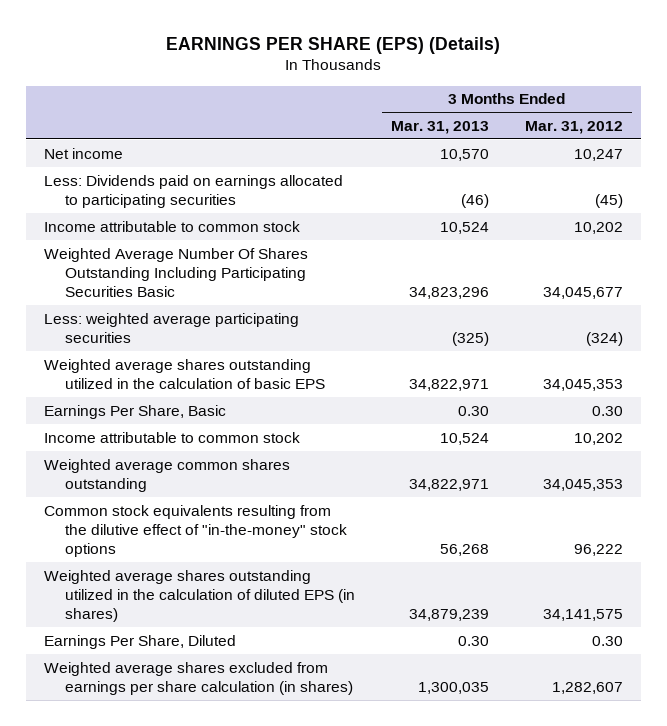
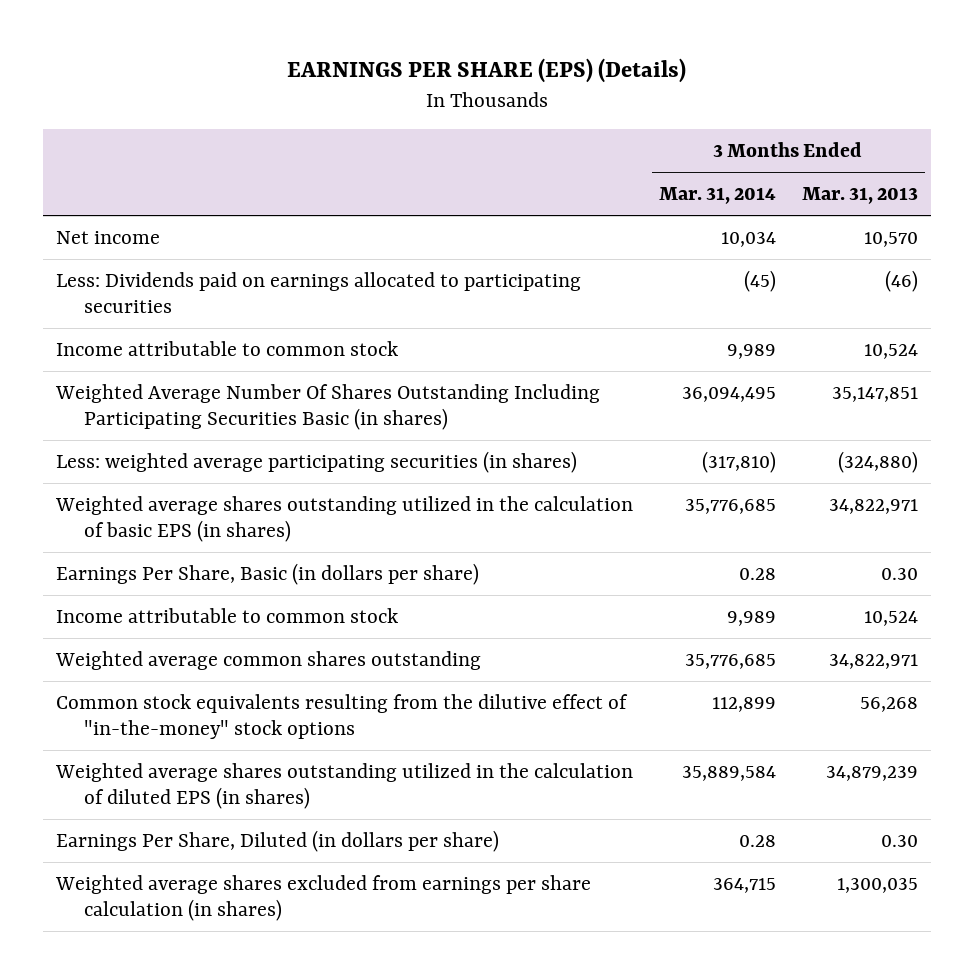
[524,120,623,134] Mar. 31, 2012 -> none
none -> [658,187,776,205] Mar. 31, 2014
[43,247,308,297] Weighted Average Number Of Shares Outstanding Including Participating Securities Basic -> [54,383,600,430] Weighted Average Number Of Shares Outstanding Including Participating Securities Basic (in shares)
[408,286,489,299] 34,823,296 -> [832,386,919,402] 35,147,851
[43,312,299,343] Less: weighted average participating securities -> [55,450,577,473] Less: weighted average participating securities (in shares)
[451,331,489,346] (325) -> [838,450,919,473] (324,880)
[43,358,325,389] Weighted average shares outstanding utilized in the calculation of basic EPS -> [54,495,633,542] Weighted average shares outstanding utilized in the calculation of basic EPS (in shares)
[43,404,226,419] Earnings Per Share, Basic -> [55,562,479,585] Earnings Per Share, Basic (in dollars per share)
[43,634,236,649] Earnings Per Share, Diluted -> [55,829,499,852] Earnings Per Share, Diluted (in dollars per share)

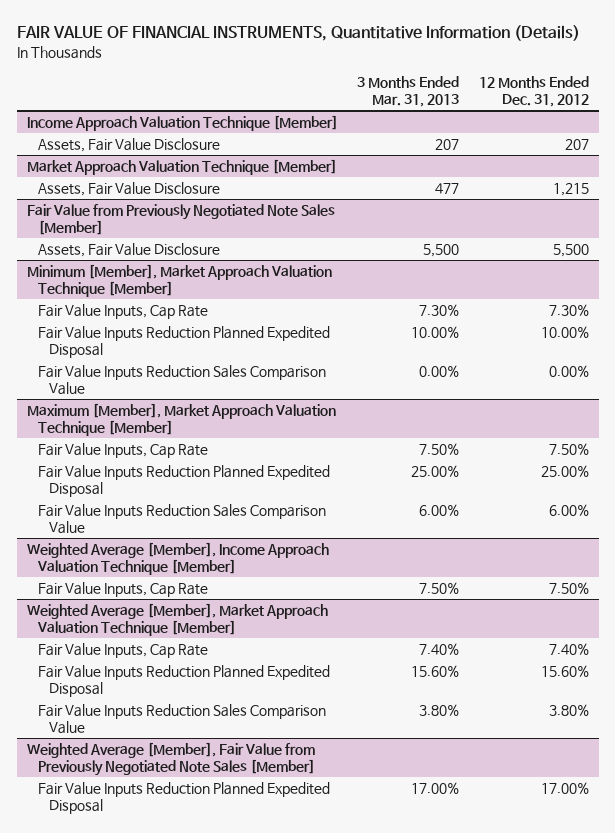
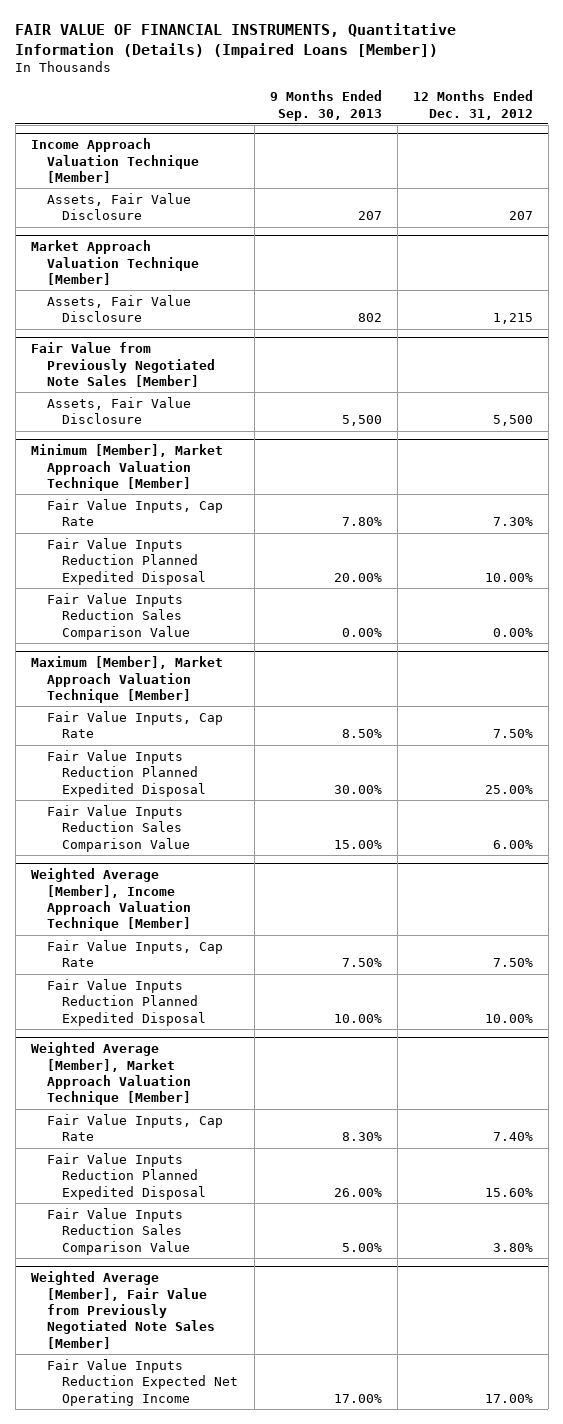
[16,25,580,42] FAIR VALUE OF FINANCIAL INSTRUMENTS, Quantitative Information (Details) -> [15,23,457,59] FAIR VALUE OF FINANCIAL INSTRUMENTS, Quantitative Information (Details) (Impaired Loans [Member])
[357,76,460,108] 3 Months Ended Mar. 31, 2013 -> none
none -> [269,90,382,121] 9 Months Ended Sep. 30, 2013
none -> [46,978,207,1026] Fair Value Inputs Reduction Planned Expedited Disposal
[37,782,330,815] Fair Value Inputs Reduction Planned Expedited Disposal -> none
none -> [46,1358,239,1406] Fair Value Inputs Reduction Expected Net Operating Income

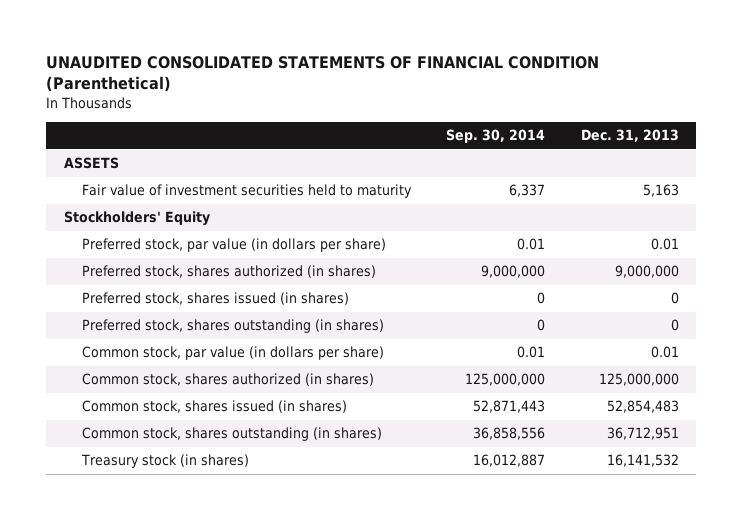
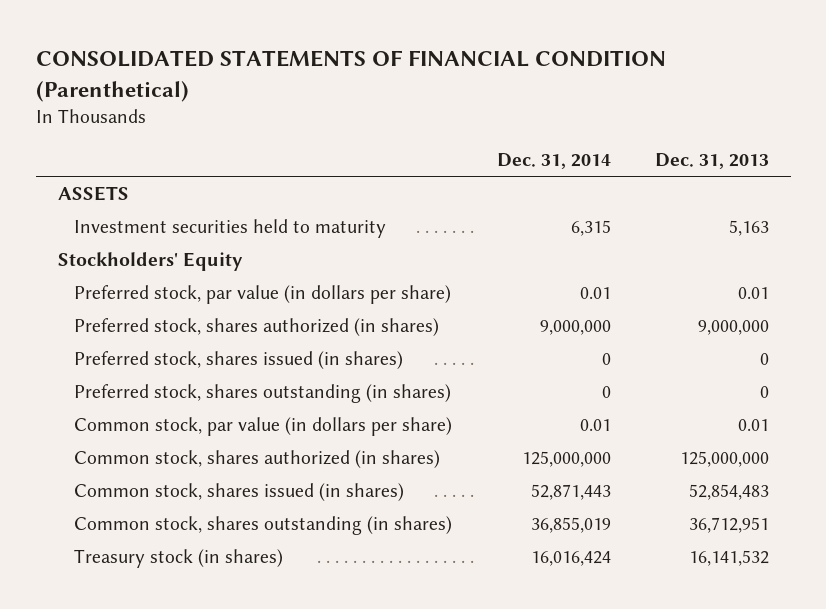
[46,55,600,93] UNAUDITED CONSOLIDATED STATEMENTS OF FINANCIAL CONDITION (Parenthetical) -> [35,50,666,102] CONSOLIDATED STATEMENTS OF FINANCIAL CONDITION (Parenthetical)
[446,129,546,144] Sep. 30, 2014 -> none
none -> [496,152,611,169] Dec. 31, 2014
[81,184,412,199] Fair value of investment securities held to maturity -> [74,218,387,238] Investment securities held to maturity

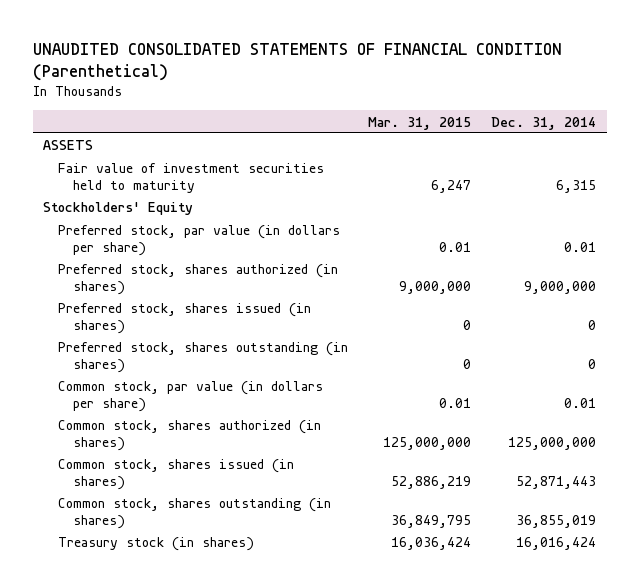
[35,50,666,102] CONSOLIDATED STATEMENTS OF FINANCIAL CONDITION (Parenthetical) -> [32,42,562,82] UNAUDITED CONSOLIDATED STATEMENTS OF FINANCIAL CONDITION (Parenthetical)
[654,152,769,169] Dec. 31, 2013 -> none
none -> [368,116,472,130] Mar. 31, 2015
[74,218,387,238] Investment securities held to maturity -> [58,163,325,193] Fair value of investment securities held to maturity

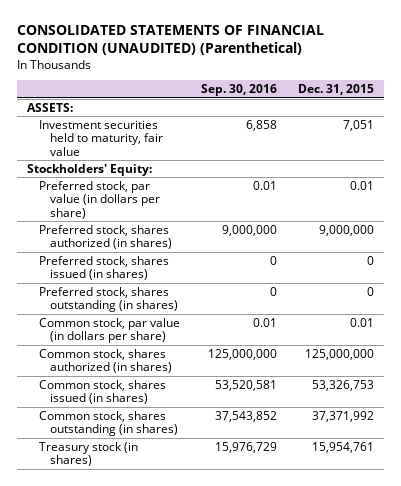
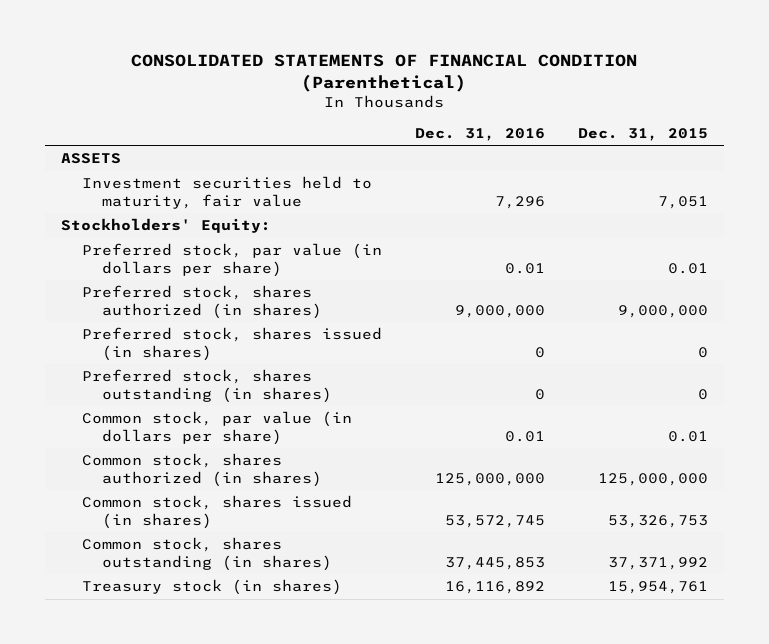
[16,24,324,55] CONSOLIDATED STATEMENTS OF FINANCIAL CONDITION (UNAUDITED) (Parenthetical) -> [131,54,638,92] CONSOLIDATED STATEMENTS OF FINANCIAL CONDITION (Parenthetical)
[200,84,277,97] Sep. 30, 2016 -> none
none -> [414,127,545,141] Dec. 31, 2016
[27,102,74,112] ASSETS: -> [61,153,122,165] ASSETS

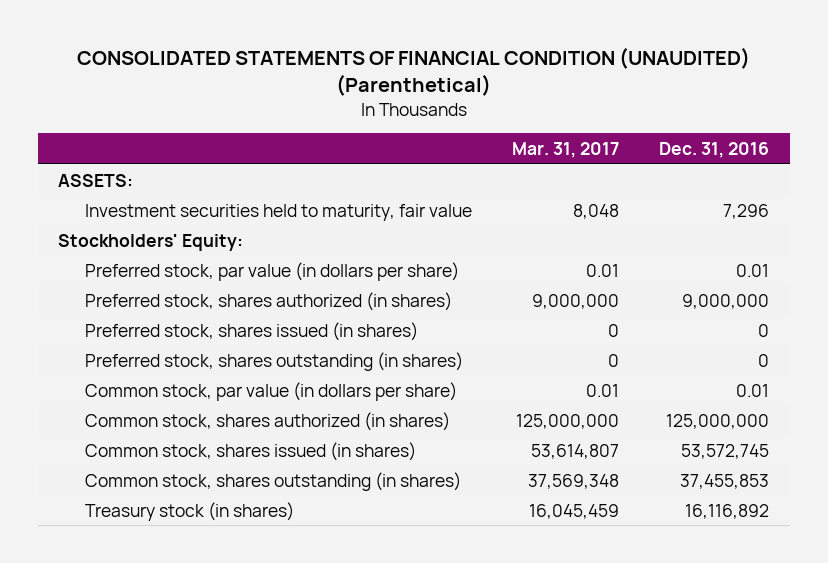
[131,54,638,92] CONSOLIDATED STATEMENTS OF FINANCIAL CONDITION (Parenthetical) -> [76,47,750,97] CONSOLIDATED STATEMENTS OF FINANCIAL CONDITION (UNAUDITED) (Parenthetical)
[577,127,708,141] Dec. 31, 2015 -> none
none -> [512,142,620,159] Mar. 31, 2017
[61,153,122,165] ASSETS -> [58,173,134,187] ASSETS:
[444,556,545,570] 37,445,853 -> [680,473,770,489] 37,455,853

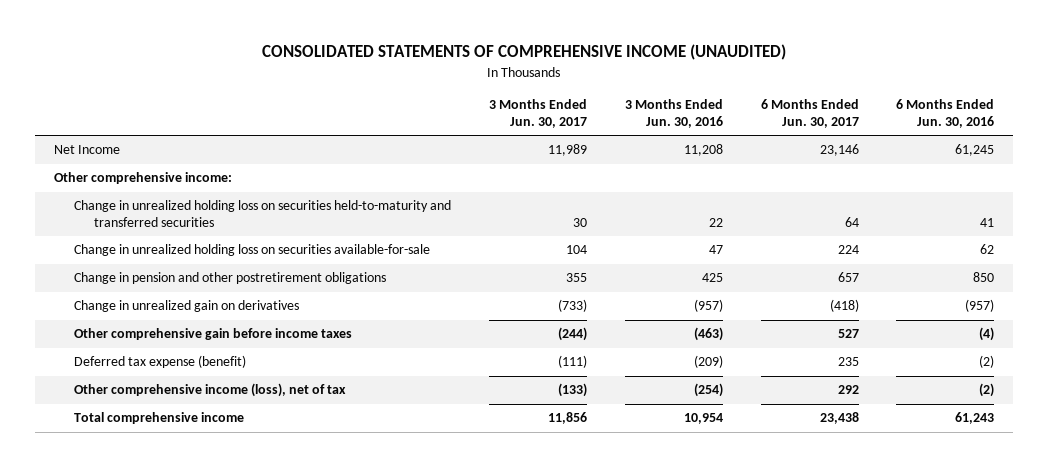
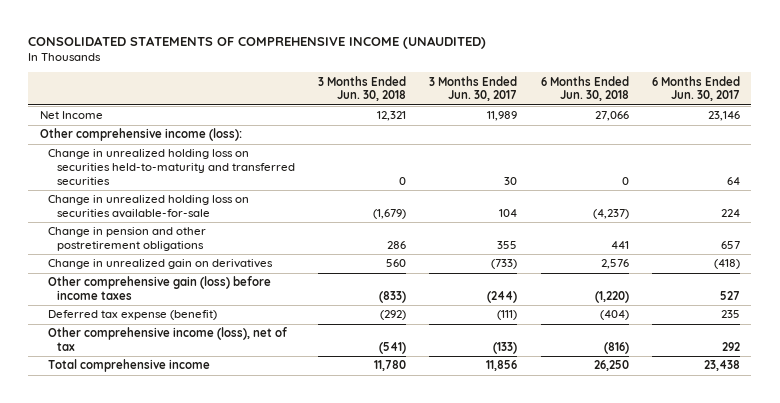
[624,99,723,129] 3 Months Ended Jun. 30, 2016 -> none
[896,99,995,129] 6 Months Ended Jun. 30, 2016 -> none
none -> [318,75,407,102] 3 Months Ended Jun. 30, 2018
none -> [540,75,629,102] 6 Months Ended Jun. 30, 2018
[54,172,233,185] Other comprehensive income: -> [39,128,242,142] Other comprehensive income (loss):
[74,328,353,341] Other comprehensive gain before income taxes -> [48,276,272,301] Other comprehensive gain (loss) before income taxes

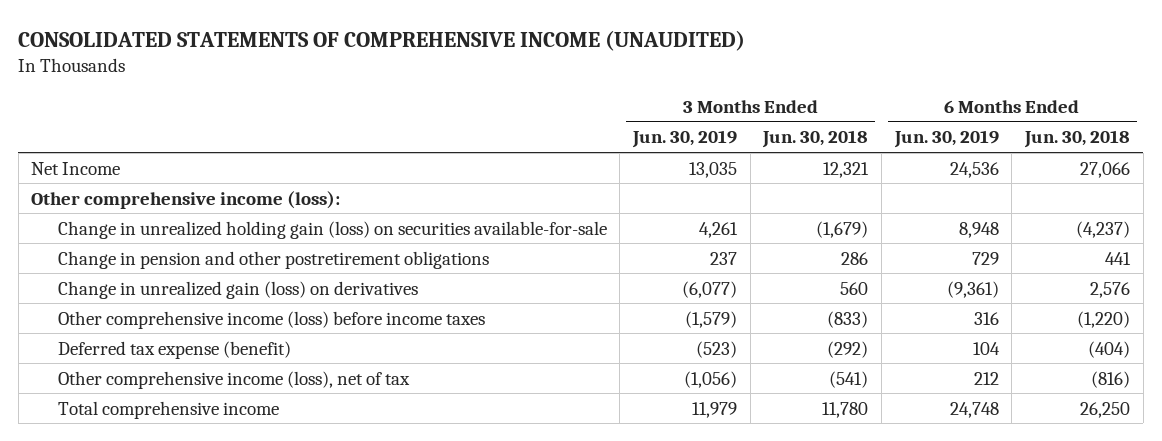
[429,75,518,102] 3 Months Ended Jun. 30, 2017 -> none
[651,75,740,102] 6 Months Ended Jun. 30, 2017 -> none
none -> [631,130,737,149] Jun. 30, 2019
none -> [893,130,999,149] Jun. 30, 2019
[48,149,295,185] Change in unrealized holding loss on securities held-to-maturity and transferred securities -> none
[48,195,250,219] Change in unrealized holding loss on securities available-for-sale -> [57,220,607,239] Change in unrealized holding gain (loss) on securities available-for-sale
[48,259,274,270] Change in unrealized gain on derivatives -> [57,280,418,299] Change in unrealized gain (loss) on derivatives
[48,276,272,301] Other comprehensive gain (loss) before income taxes -> [57,310,485,329] Other comprehensive income (loss) before income taxes

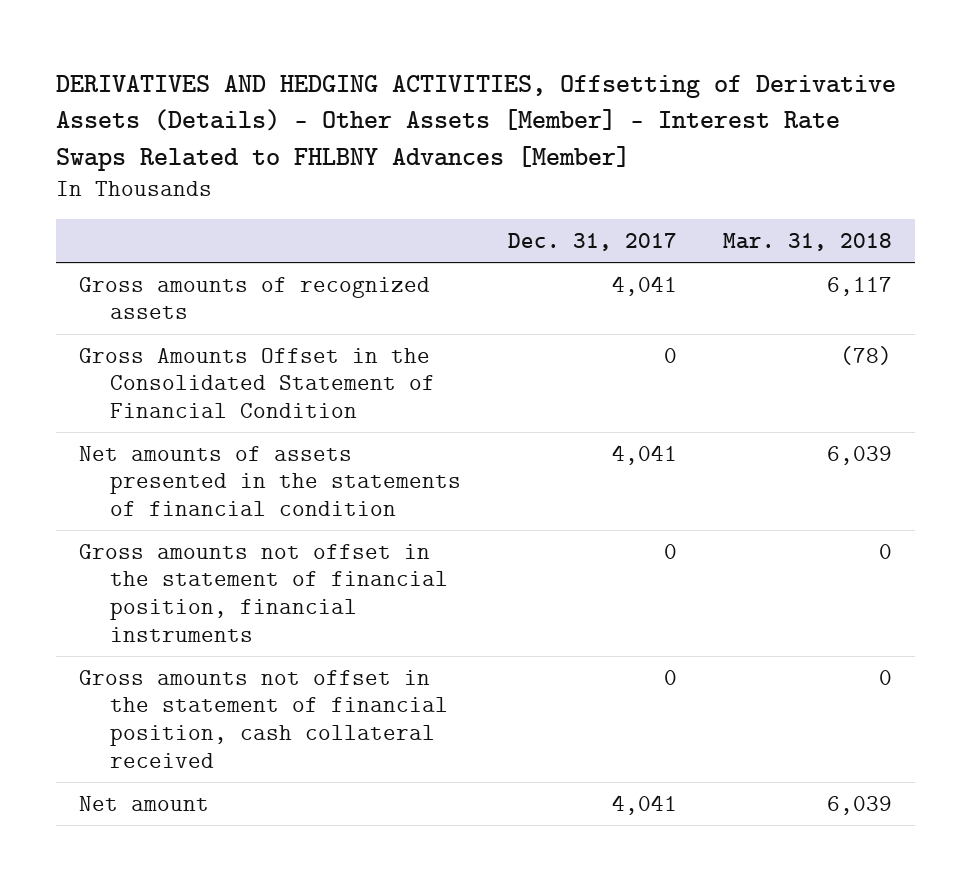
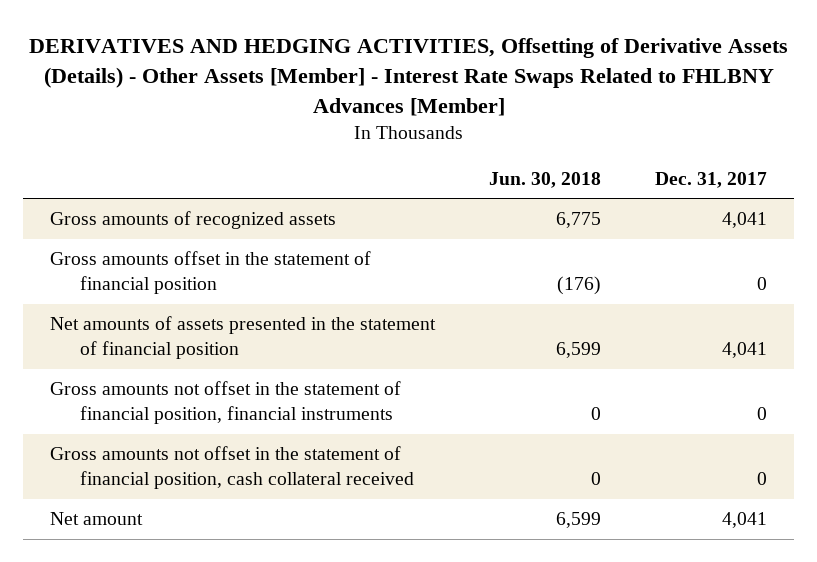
[723,232,893,251] Mar. 31, 2018 -> none
none -> [489,171,602,188] Jun. 30, 2018
[79,347,436,419] Gross Amounts Offset in the Consolidated Statement of Financial Condition -> [50,251,372,294] Gross amounts offset in the statement of financial position
[79,445,462,517] Net amounts of assets presented in the statements of financial condition -> [50,316,437,359] Net amounts of assets presented in the statement of financial position

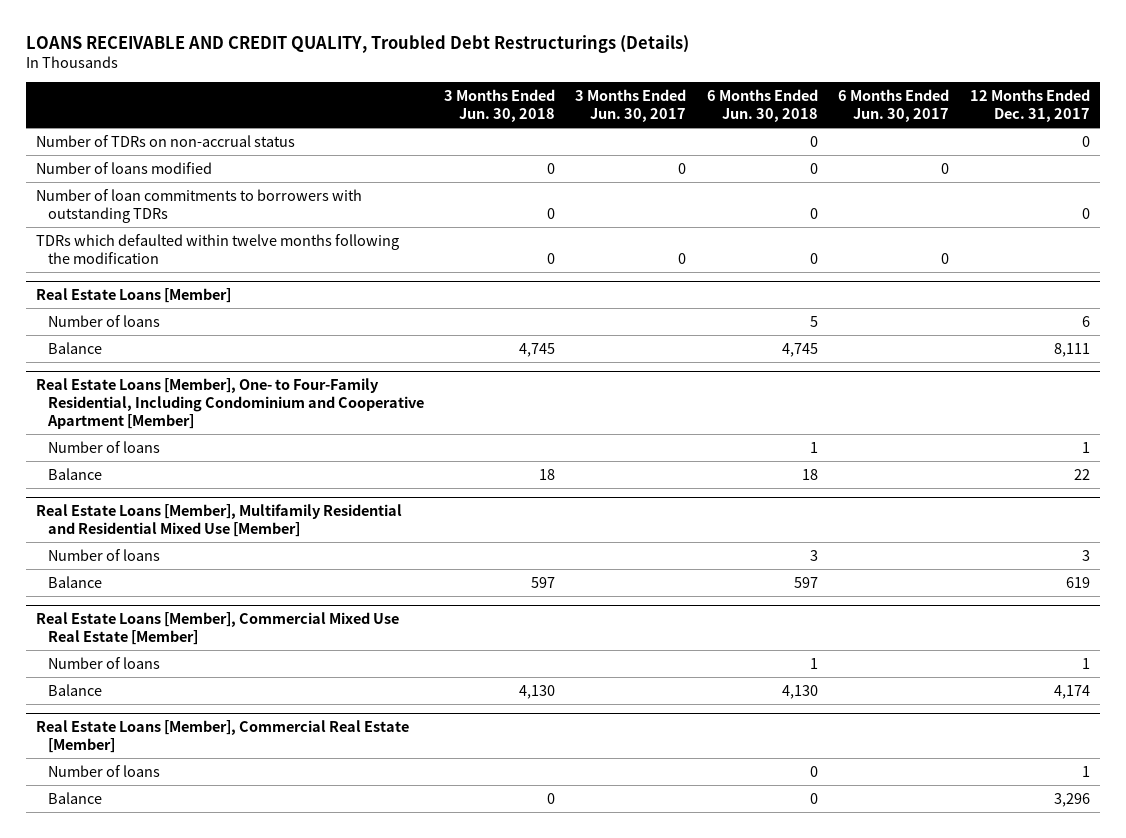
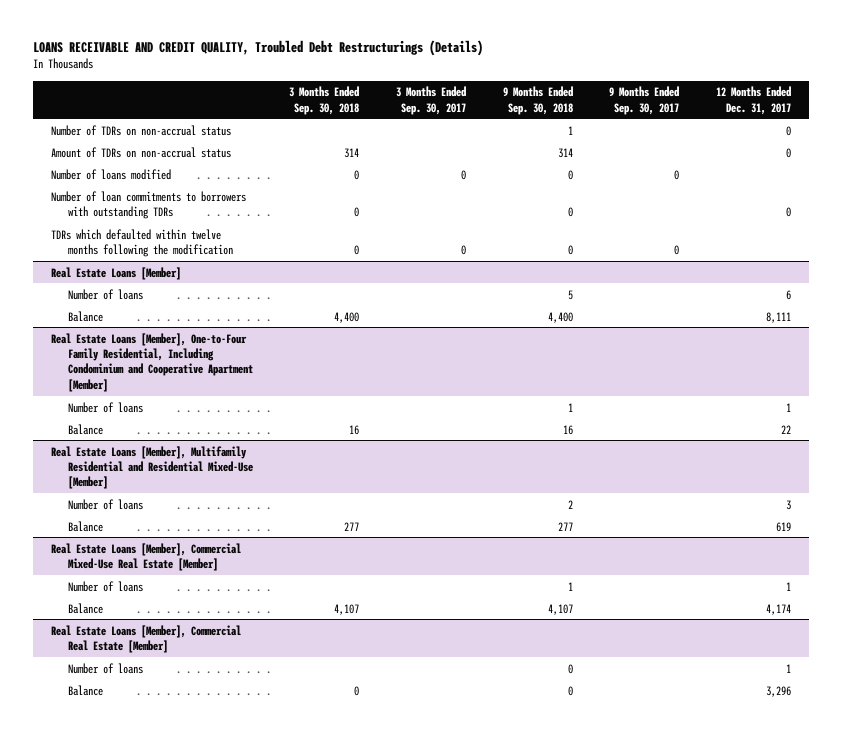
[443,89,555,123] 3 Months Ended Jun. 30, 2018 -> none
[575,89,687,123] 3 Months Ended Jun. 30, 2017 -> none
[706,89,818,123] 6 Months Ended Jun. 30, 2018 -> none
[838,89,950,123] 6 Months Ended Jun. 30, 2017 -> none
none -> [289,86,360,115] 3 Months Ended Sep. 30, 2018
none -> [395,86,466,115] 3 Months Ended Sep. 30, 2017
none -> [502,86,573,115] 9 Months Ended Sep. 30, 2018
none -> [609,86,680,115] 9 Months Ended Sep. 30, 2017
none -> [51,146,232,158] Amount of TDRs on non-accrual status
[36,377,424,429] Real Estate Loans [Member], One- to Four-Family Residential, Including Condominium and Cooperative Apartment [Member] -> [51,332,253,392] Real Estate Loans [Member], One-to-Four Family Residential, Including Condominium and Cooperative Apartment [Member]
[36,503,403,537] Real Estate Loans [Member], Multifamily Residential and Residential Mixed Use [Member] -> [51,445,253,490] Real Estate Loans [Member], Multifamily Residential and Residential Mixed-Use [Member]
[36,611,400,645] Real Estate Loans [Member], Commercial Mixed Use Real Estate [Member] -> [51,542,242,571] Real Estate Loans [Member], Commercial Mixed-Use Real Estate [Member]

